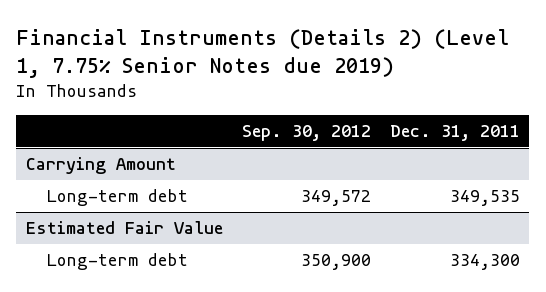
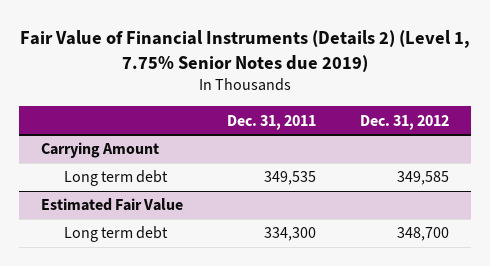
[16,28,510,78] Financial Instruments (Details 2) (Level 1, 7.75% Senior Notes due 2019) -> [20,29,471,72] Fair Value of Financial Instruments (Details 2) (Level 1, 7.75% Senior Notes due 2019)
[241,125,371,142] Sep. 30, 2012 -> none
none -> [360,114,450,130] Dec. 31, 2012
[47,189,189,207] Long-term debt -> [64,170,169,187] Long term debt
[47,253,189,271] Long-term debt -> [64,226,169,243] Long term debt

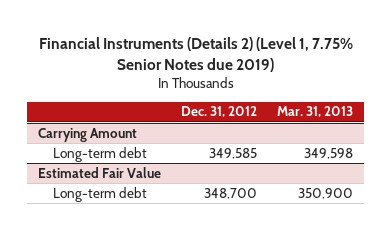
[20,29,471,72] Fair Value of Financial Instruments (Details 2) (Level 1, 7.75% Senior Notes due 2019) -> [38,36,353,72] Financial Instruments (Details 2) (Level 1, 7.75% Senior Notes due 2019)
[227,114,317,130] Dec. 31, 2011 -> none
none -> [277,106,354,118] Mar. 31, 2013
[64,170,169,187] Long term debt -> [53,146,148,162] Long-term debt
[64,226,169,243] Long term debt -> [53,186,148,202] Long-term debt

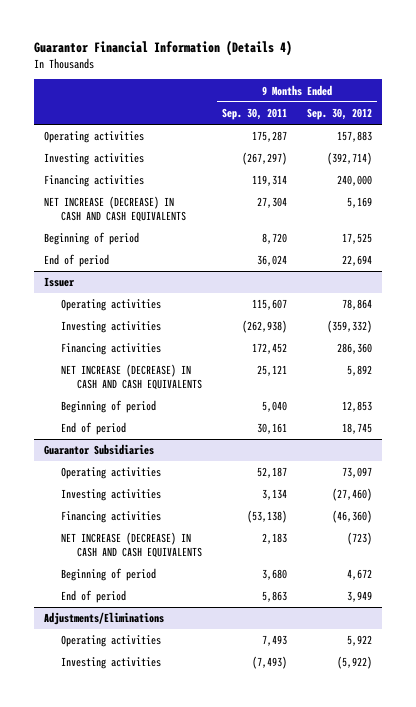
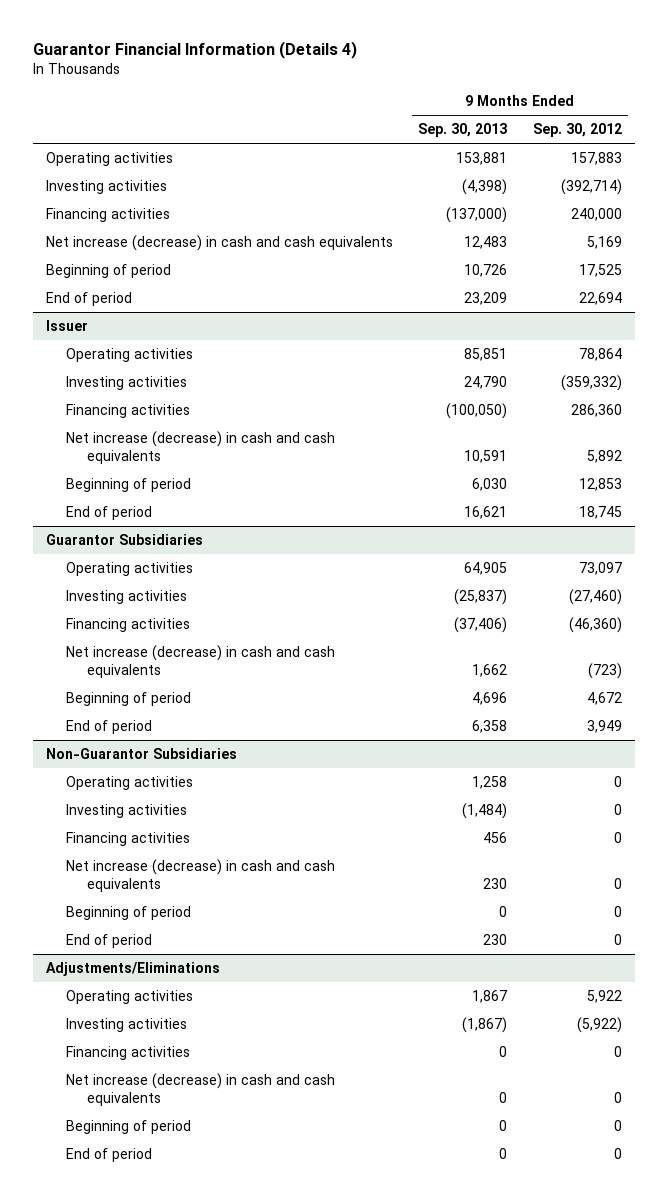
[222,108,288,121] Sep. 30, 2011 -> none
none -> [418,123,508,138] Sep. 30, 2013
[43,196,186,222] NET INCREASE (DECREASE) IN CASH AND CASH EQUIVALENTS -> [45,234,393,251] Net increase (decrease) in cash and cash equivalents
[60,364,203,390] NET INCREASE (DECREASE) IN CASH AND CASH EQUIVALENTS -> [66,430,336,464] Net increase (decrease) in cash and cash equivalents
[60,532,203,558] NET INCREASE (DECREASE) IN CASH AND CASH EQUIVALENTS -> [66,644,336,678] Net increase (decrease) in cash and cash equivalents
none -> [45,747,237,759] Non-Guarantor Subsidiaries
none -> [66,775,194,790] Operating activities
none -> [66,803,188,818] Investing activities
none -> [66,831,191,846] Financing activities
none -> [66,858,336,892] Net increase (decrease) in cash and cash equivalents
none -> [66,905,192,920] Beginning of period
none -> [66,933,153,948] End of period
none -> [66,1045,191,1060] Financing activities
none -> [66,1072,336,1106] Net increase (decrease) in cash and cash equivalents
none -> [66,1119,192,1134] Beginning of period
none -> [66,1147,153,1162] End of period

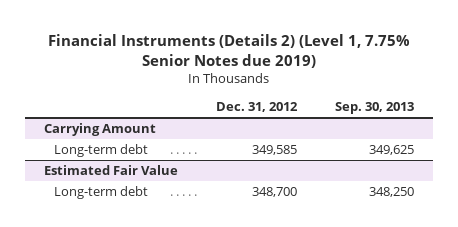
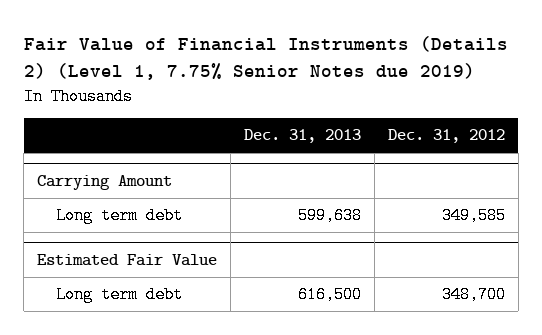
[48,33,411,68] Financial Instruments (Details 2) (Level 1, 7.75% Senior Notes due 2019) -> [23,36,508,81] Fair Value of Financial Instruments (Details 2) (Level 1, 7.75% Senior Notes due 2019)
[335,102,415,115] Sep. 30, 2013 -> none
none -> [243,129,361,144] Dec. 31, 2013
[54,143,149,157] Long-term debt -> [55,207,183,225] Long term debt
[54,185,149,199] Long-term debt -> [55,286,183,304] Long term debt

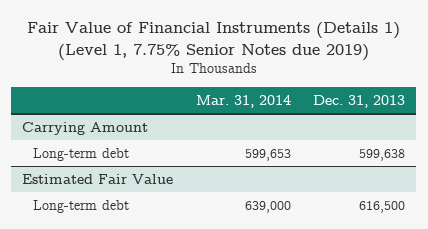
[23,36,508,81] Fair Value of Financial Instruments (Details 2) (Level 1, 7.75% Senior Notes due 2019) -> [26,21,400,61] Fair Value of Financial Instruments (Details 1) (Level 1, 7.75% Senior Notes due 2019)
[387,129,505,144] Dec. 31, 2012 -> none
none -> [195,94,291,108] Mar. 31, 2014
[55,207,183,225] Long term debt -> [32,147,129,161] Long-term debt
[55,286,183,304] Long term debt -> [32,199,129,213] Long-term debt

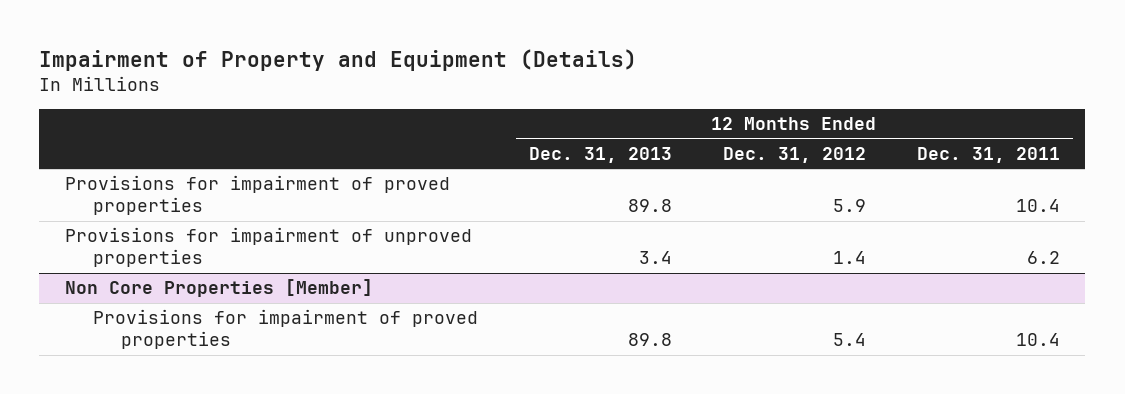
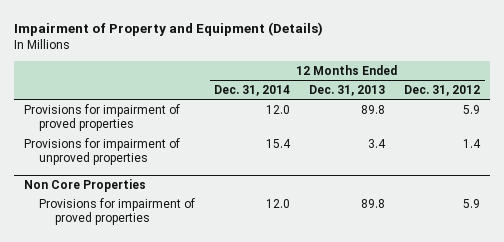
[916,146,1060,163] Dec. 31, 2011 -> none
none -> [214,84,291,96] Dec. 31, 2014
[64,279,373,298] Non Core Properties [Member] -> [23,179,146,193] Non Core Properties
[832,333,866,347] 5.4 -> [463,198,481,208] 5.9

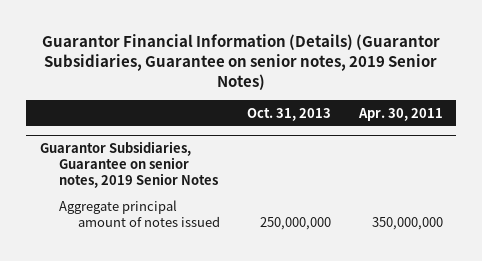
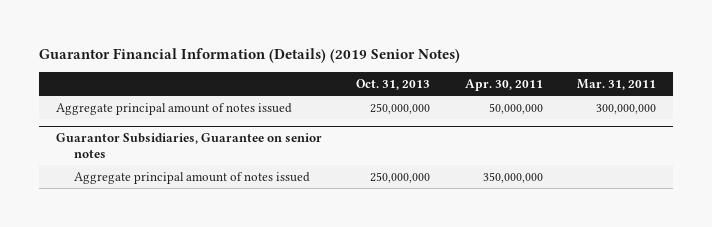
[42,33,441,91] Guarantor Financial Information (Details) (Guarantor Subsidiaries, Guarantee on senior notes, 2019 Senior Notes) -> [38,48,460,64] Guarantor Financial Information (Details) (2019 Senior Notes)
none -> [577,79,657,91] Mar. 31, 2011
none -> [55,102,292,115] Aggregate principal amount of notes issued
[39,140,218,188] Guarantor Subsidiaries, Guarantee on senior notes, 2019 Senior Notes -> [55,133,322,158] Guarantor Subsidiaries, Guarantee on senior notes

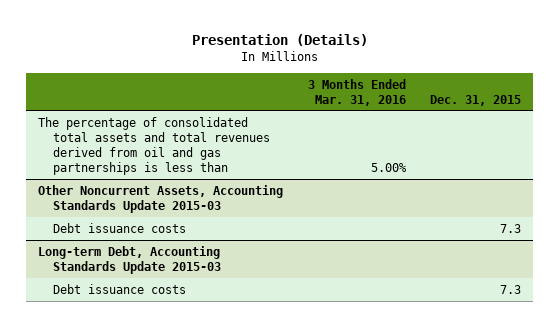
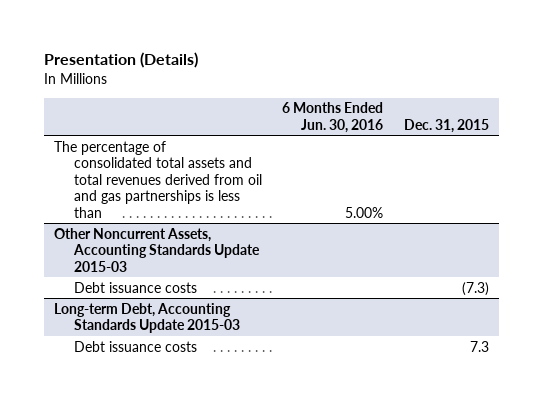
[307,78,406,106] 3 Months Ended Mar. 31, 2016 -> none
none -> [282,102,384,133] 6 Months Ended Jun. 30, 2016
[499,223,521,233] 7.3 -> [461,281,489,296] (7.3)

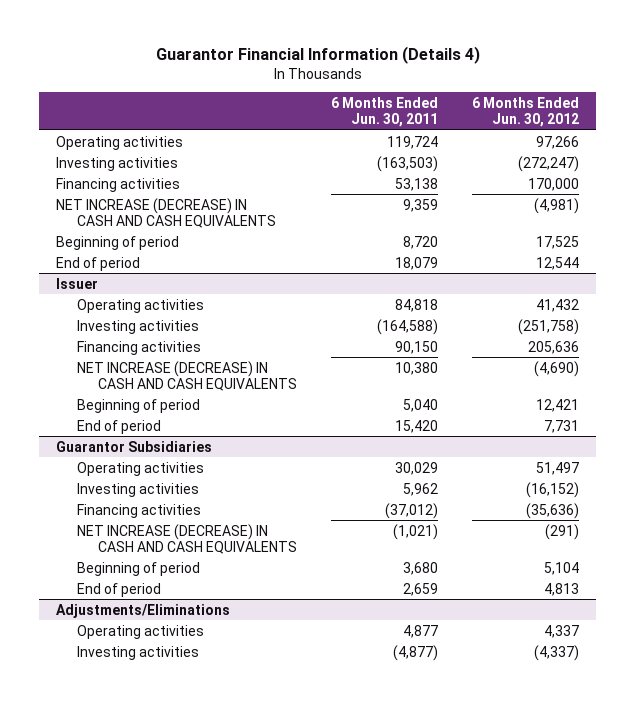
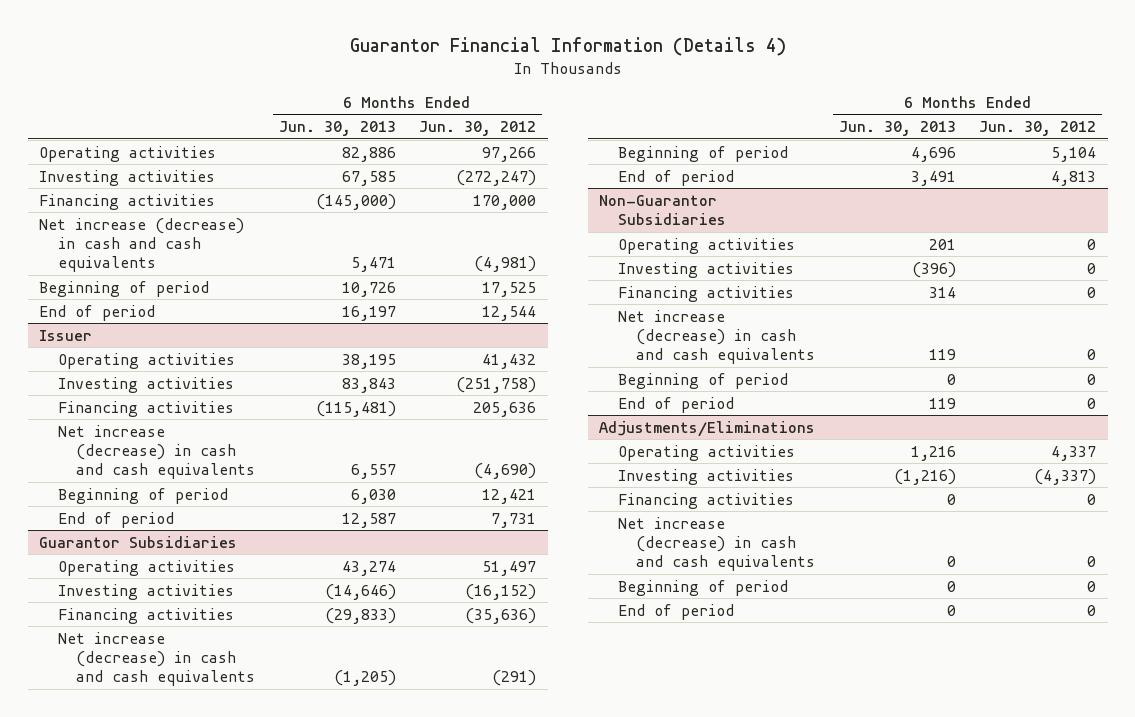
[331,96,439,127] 6 Months Ended Jun. 30, 2011 -> none
none -> [278,121,396,137] Jun. 30, 2013
[55,197,276,228] NET INCREASE (DECREASE) IN CASH AND CASH EQUIVALENTS -> [39,217,245,273] Net increase (decrease) in cash and cash equivalents
[76,360,297,391] NET INCREASE (DECREASE) IN CASH AND CASH EQUIVALENTS -> [57,424,256,480] Net increase (decrease) in cash and cash equivalents
[76,523,297,554] NET INCREASE (DECREASE) IN CASH AND CASH EQUIVALENTS -> [57,631,256,687] Net increase (decrease) in cash and cash equivalents
none -> [599,194,726,225] Non-Guarantor Subsidiaries
none -> [617,237,795,254] Operating activities
none -> [617,261,794,278] Investing activities
none -> [617,285,794,302] Financing activities
none -> [617,309,816,365] Net increase (decrease) in cash and cash equivalents
none -> [617,372,788,389] Beginning of period
none -> [617,396,734,413] End of period
none -> [617,492,794,509] Financing activities
none -> [617,516,816,572] Net increase (decrease) in cash and cash equivalents
none -> [617,579,788,596] Beginning of period
none -> [617,603,734,620] End of period

